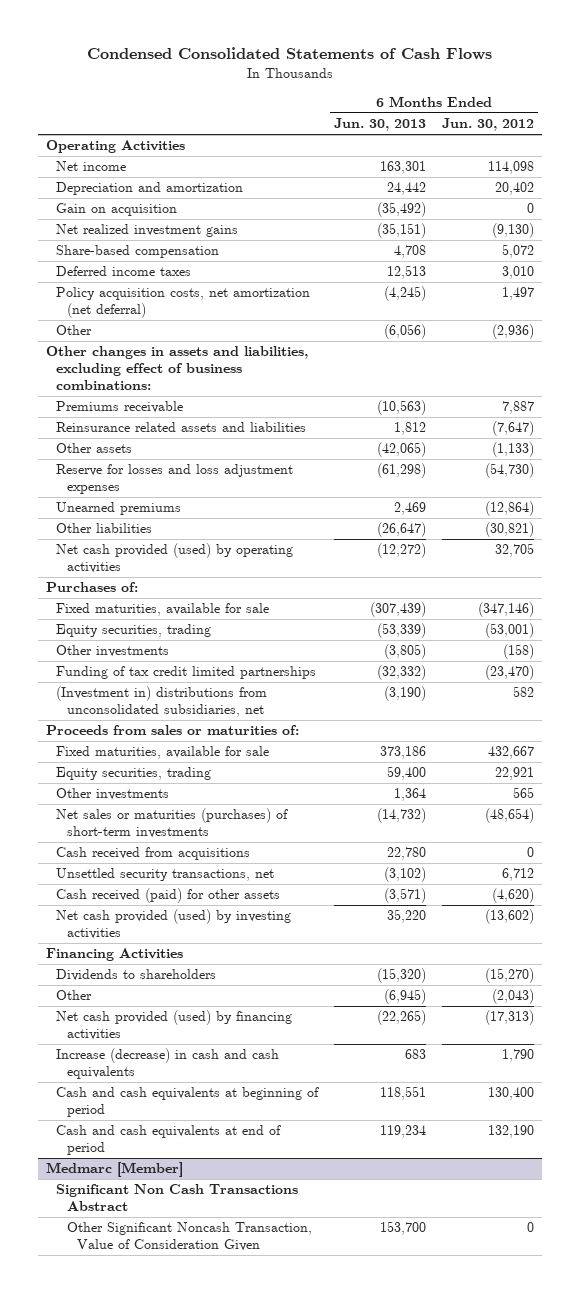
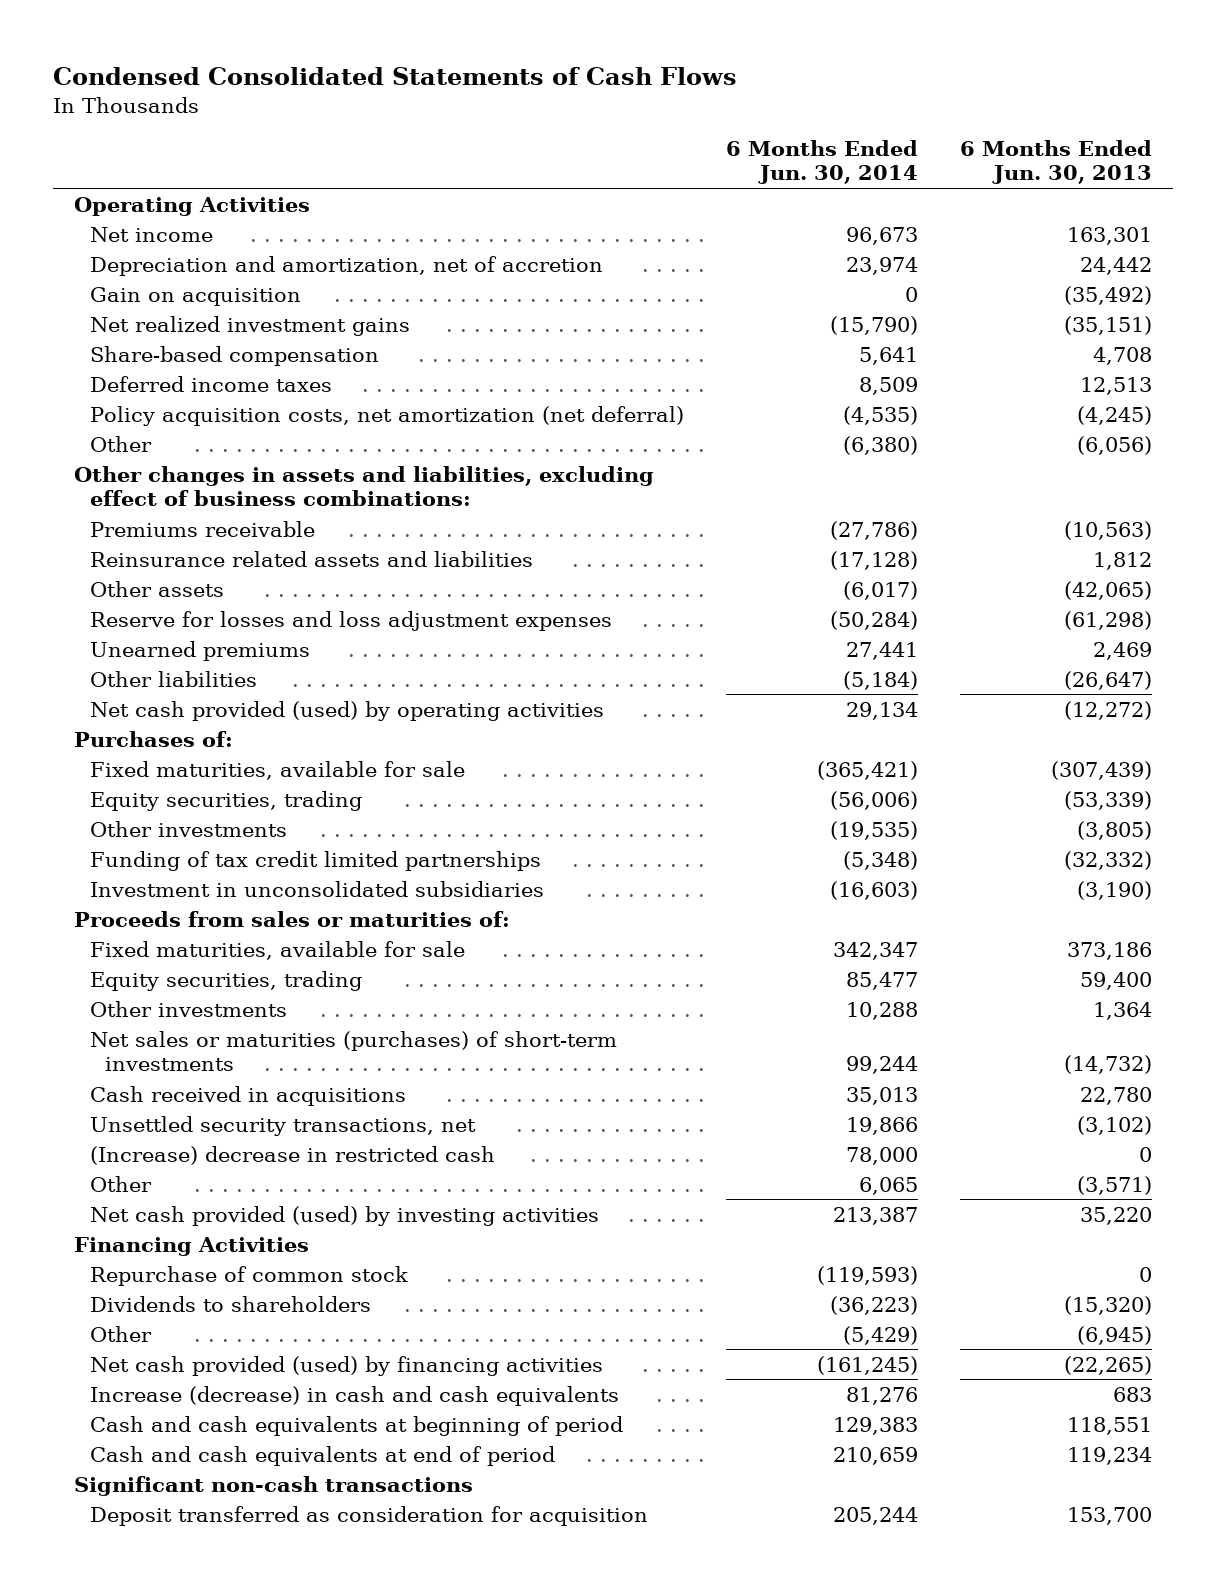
[441,118,534,132] Jun. 30, 2012 -> none
none -> [725,139,918,185] 6 Months Ended Jun. 30, 2014
[56,182,244,196] Depreciation and amortization -> [89,255,603,276] Depreciation and amortization, net of accretion
[56,686,268,718] (Investment in) distributions from unconsolidated subsidiaries, net -> [89,880,544,897] Investment in unconsolidated subsidiaries
[56,847,251,861] Cash received from acquisitions -> [89,1085,406,1106] Cash received in acquisitions
none -> [89,1145,495,1165] (Increase) decrease in restricted cash
[56,888,281,904] Cash received (paid) for other assets -> [89,1175,152,1192] Other
none -> [89,1265,408,1286] Repurchase of common stock
[45,1162,183,1178] Medmarc [Member] -> none
[56,1184,299,1212] Significant Non Cash Transactions Abstract -> [74,1475,474,1496] Significant non-cash transactions
[66,1222,312,1252] Other Significant Noncash Transaction, Value of Consideration Given -> [89,1505,648,1526] Deposit transferred as consideration for acquisition

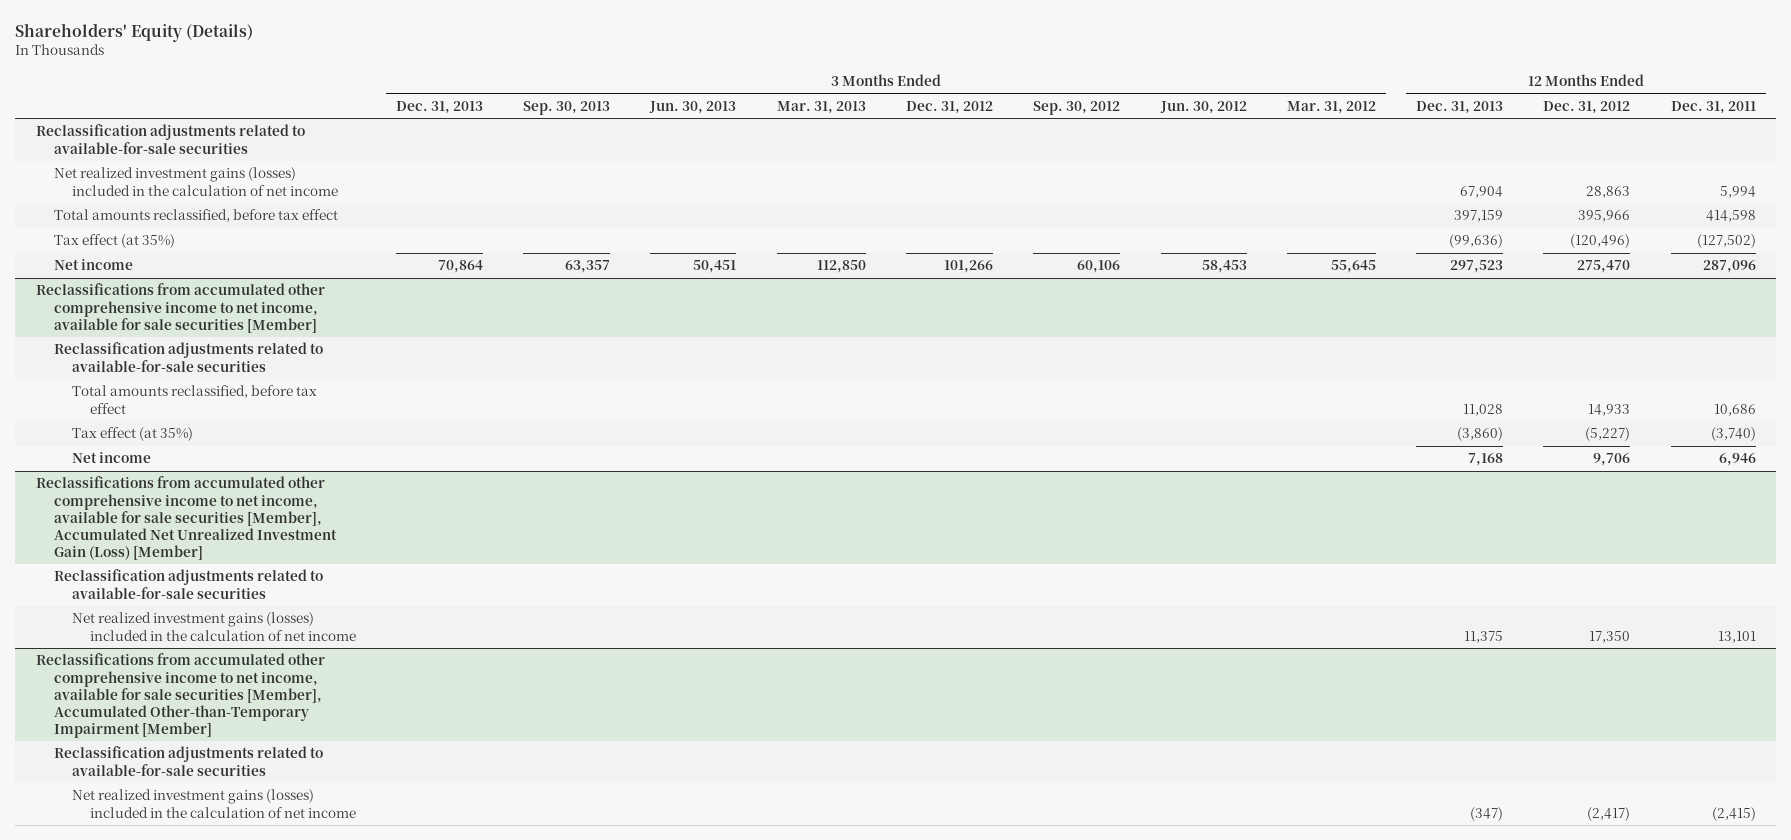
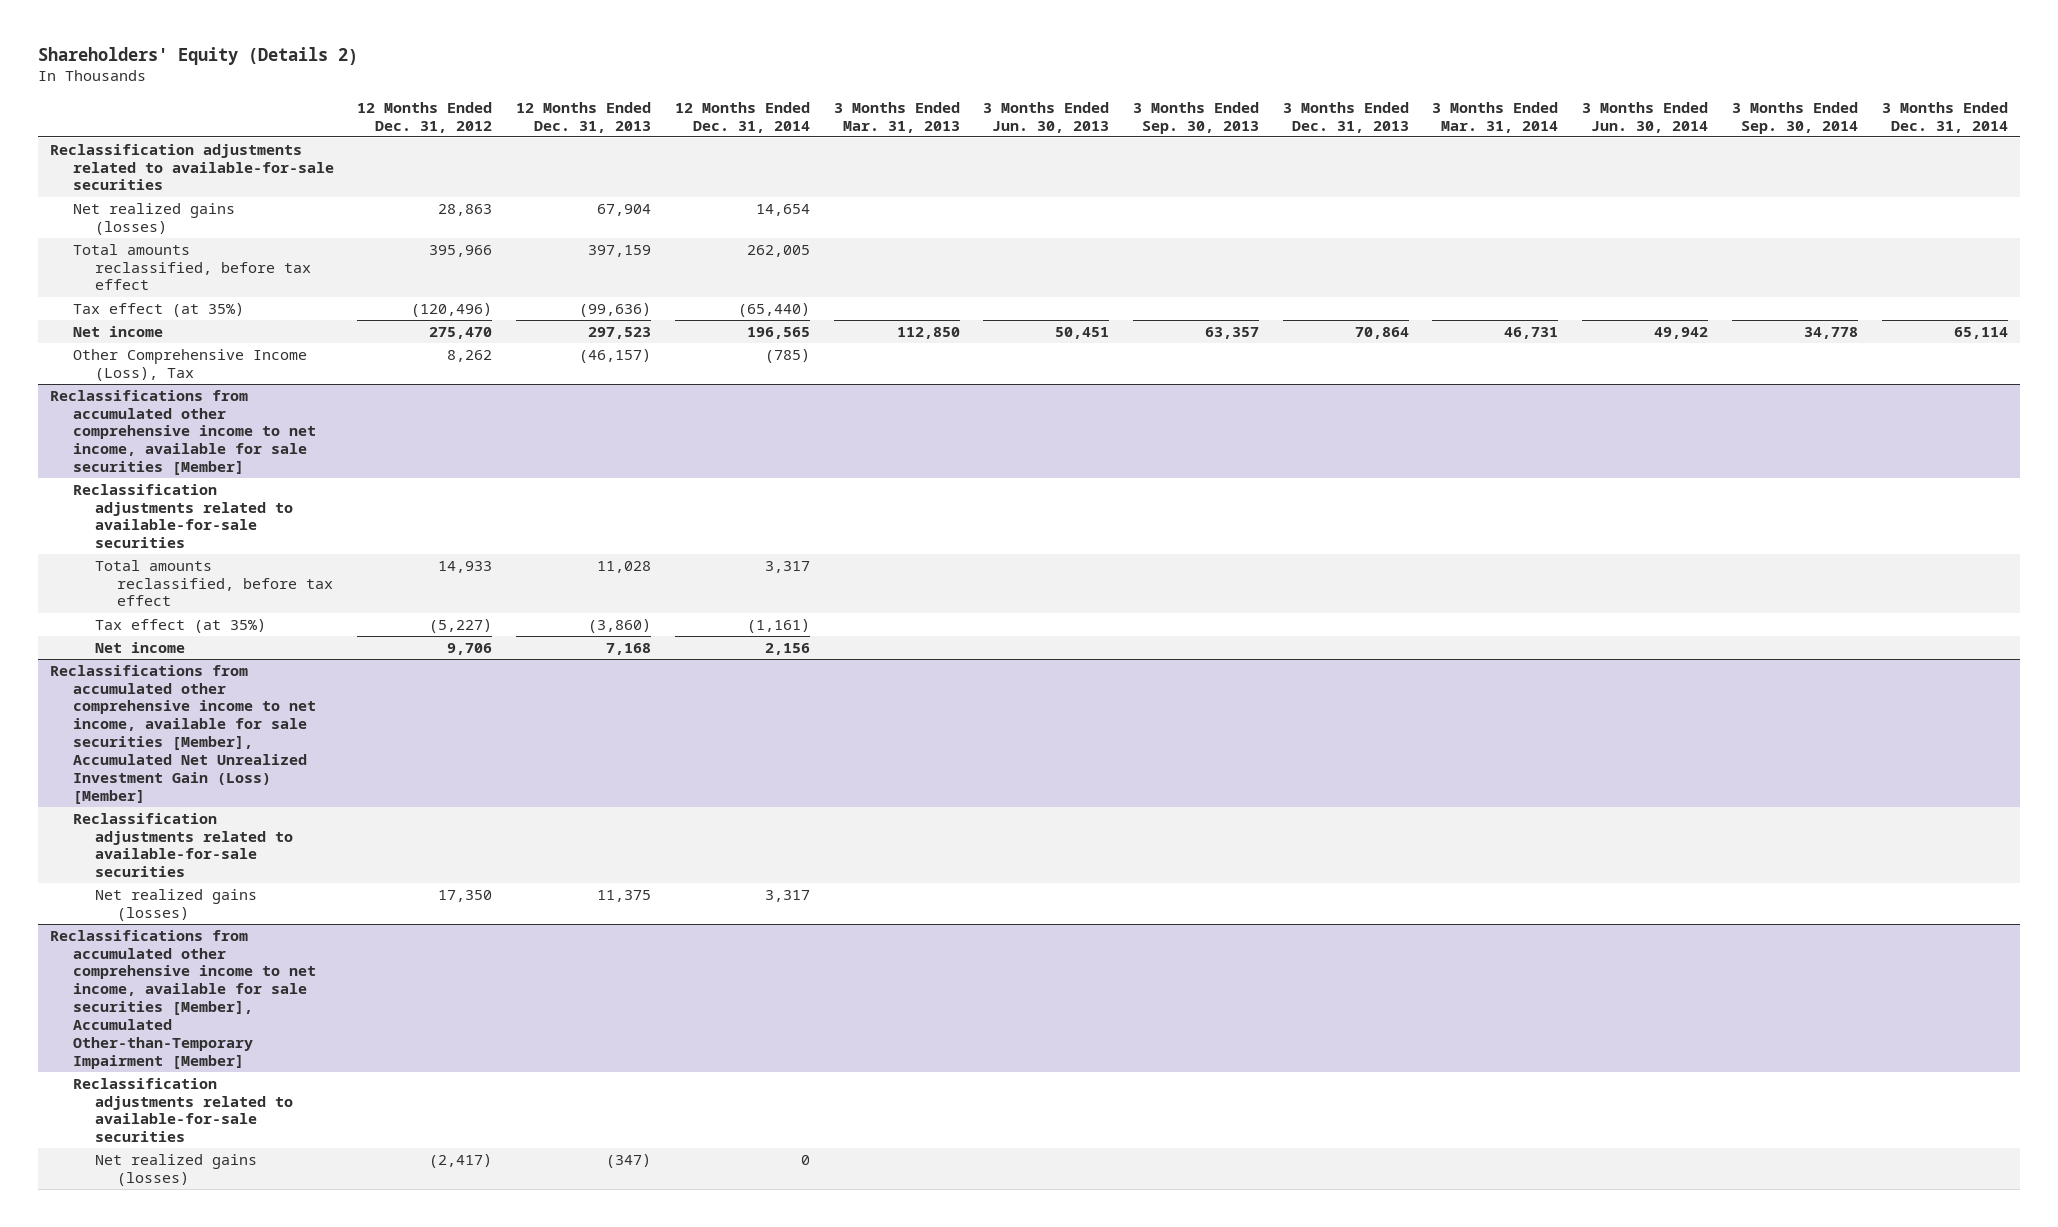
[15,22,254,42] Shareholders' Equity (Details) -> [38,47,359,66] Shareholders' Equity (Details 2)
[905,100,993,114] Dec. 31, 2012 -> none
[1033,100,1121,115] Sep. 30, 2012 -> none
[1159,100,1247,114] Jun. 30, 2012 -> none
[1286,100,1376,114] Mar. 31, 2012 -> none
[1670,100,1756,114] Dec. 31, 2011 -> none
none -> [674,101,810,133] 12 Months Ended Dec. 31, 2014
none -> [1432,101,1559,133] 3 Months Ended Mar. 31, 2014
none -> [1582,101,1709,133] 3 Months Ended Jun. 30, 2014
none -> [1731,101,1858,134] 3 Months Ended Sep. 30, 2014
none -> [1881,101,2008,133] 3 Months Ended Dec. 31, 2014
[53,167,338,196] Net realized investment gains (losses) included in the calculation of net income -> [72,202,235,235] Net realized gains (losses)
none -> [72,348,307,381] Other Comprehensive Income (Loss), Tax
[71,612,356,641] Net realized investment gains (losses) included in the calculation of net income -> [94,888,257,921] Net realized gains (losses)
[71,789,356,818] Net realized investment gains (losses) included in the calculation of net income -> [94,1153,257,1186] Net realized gains (losses)

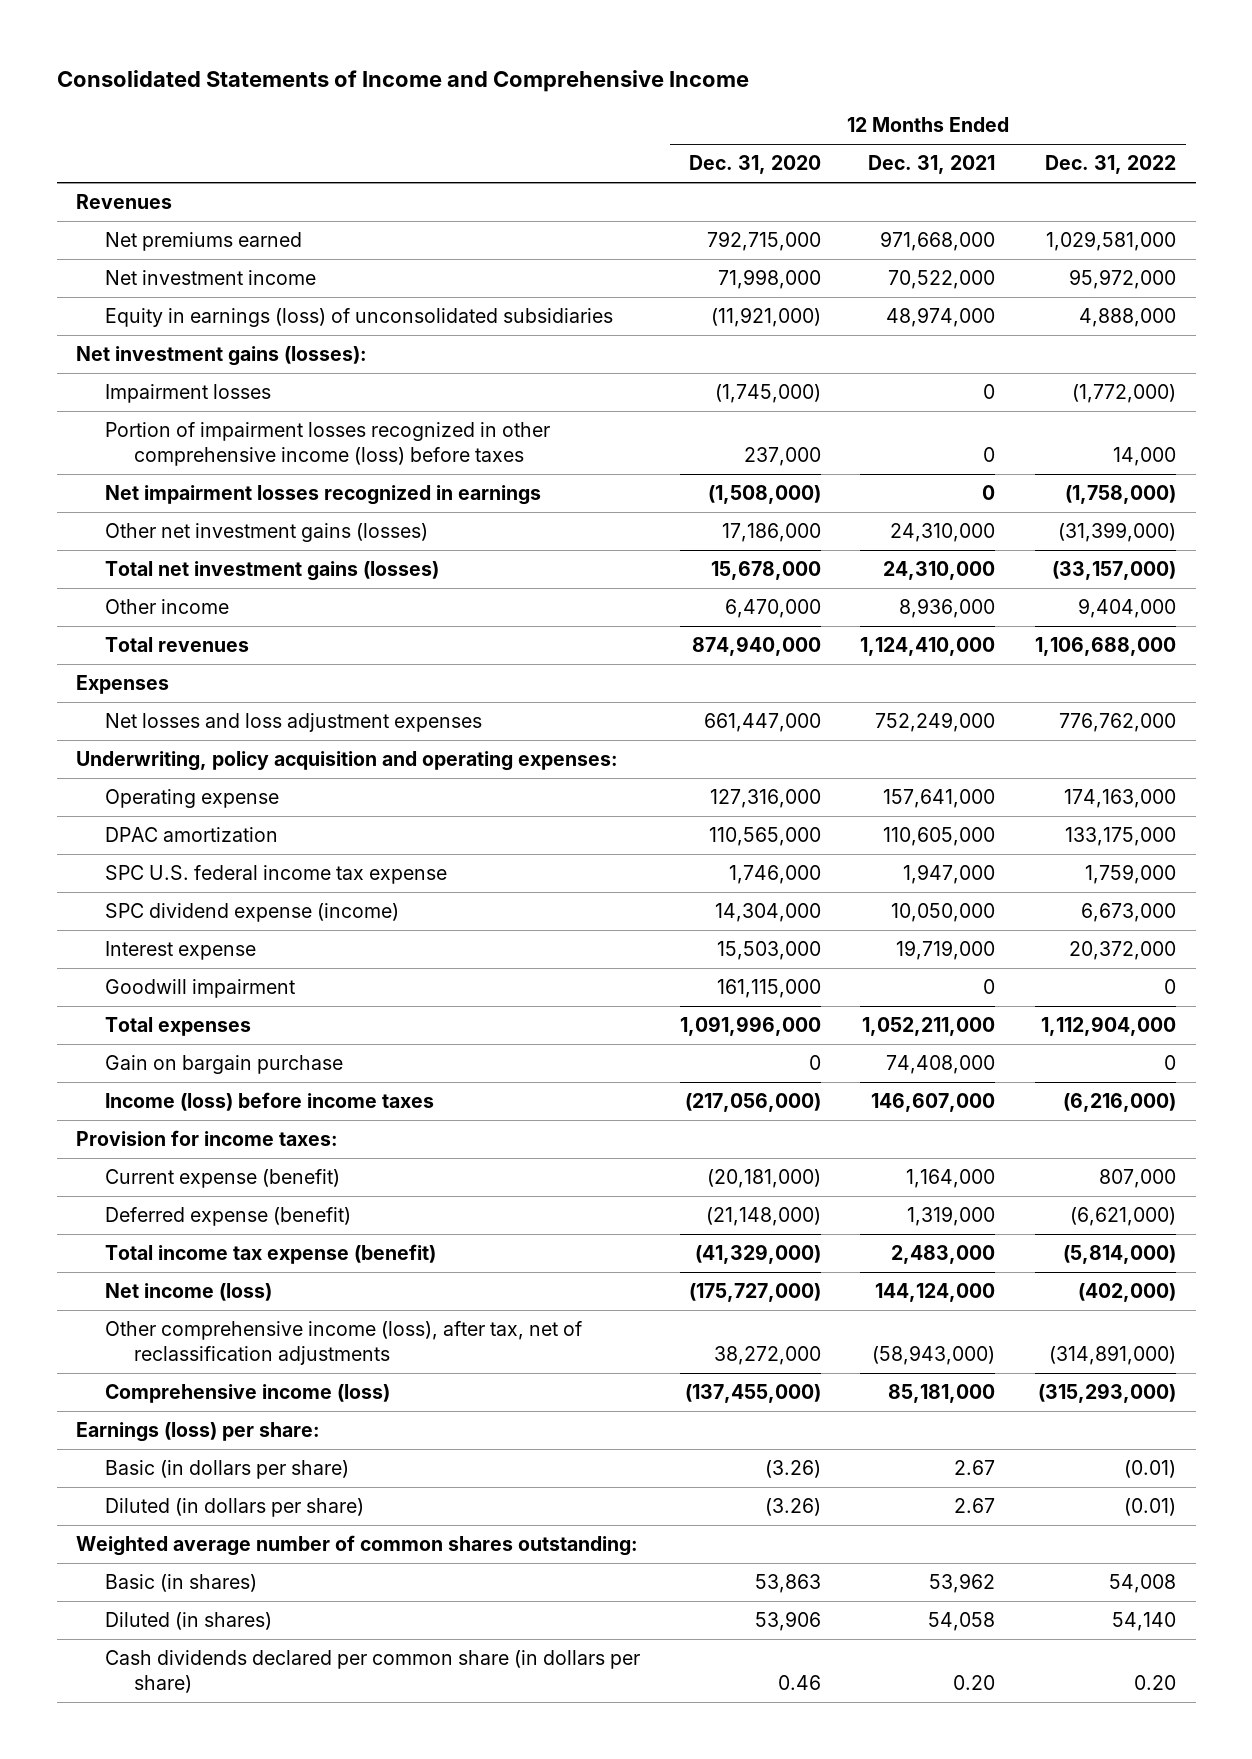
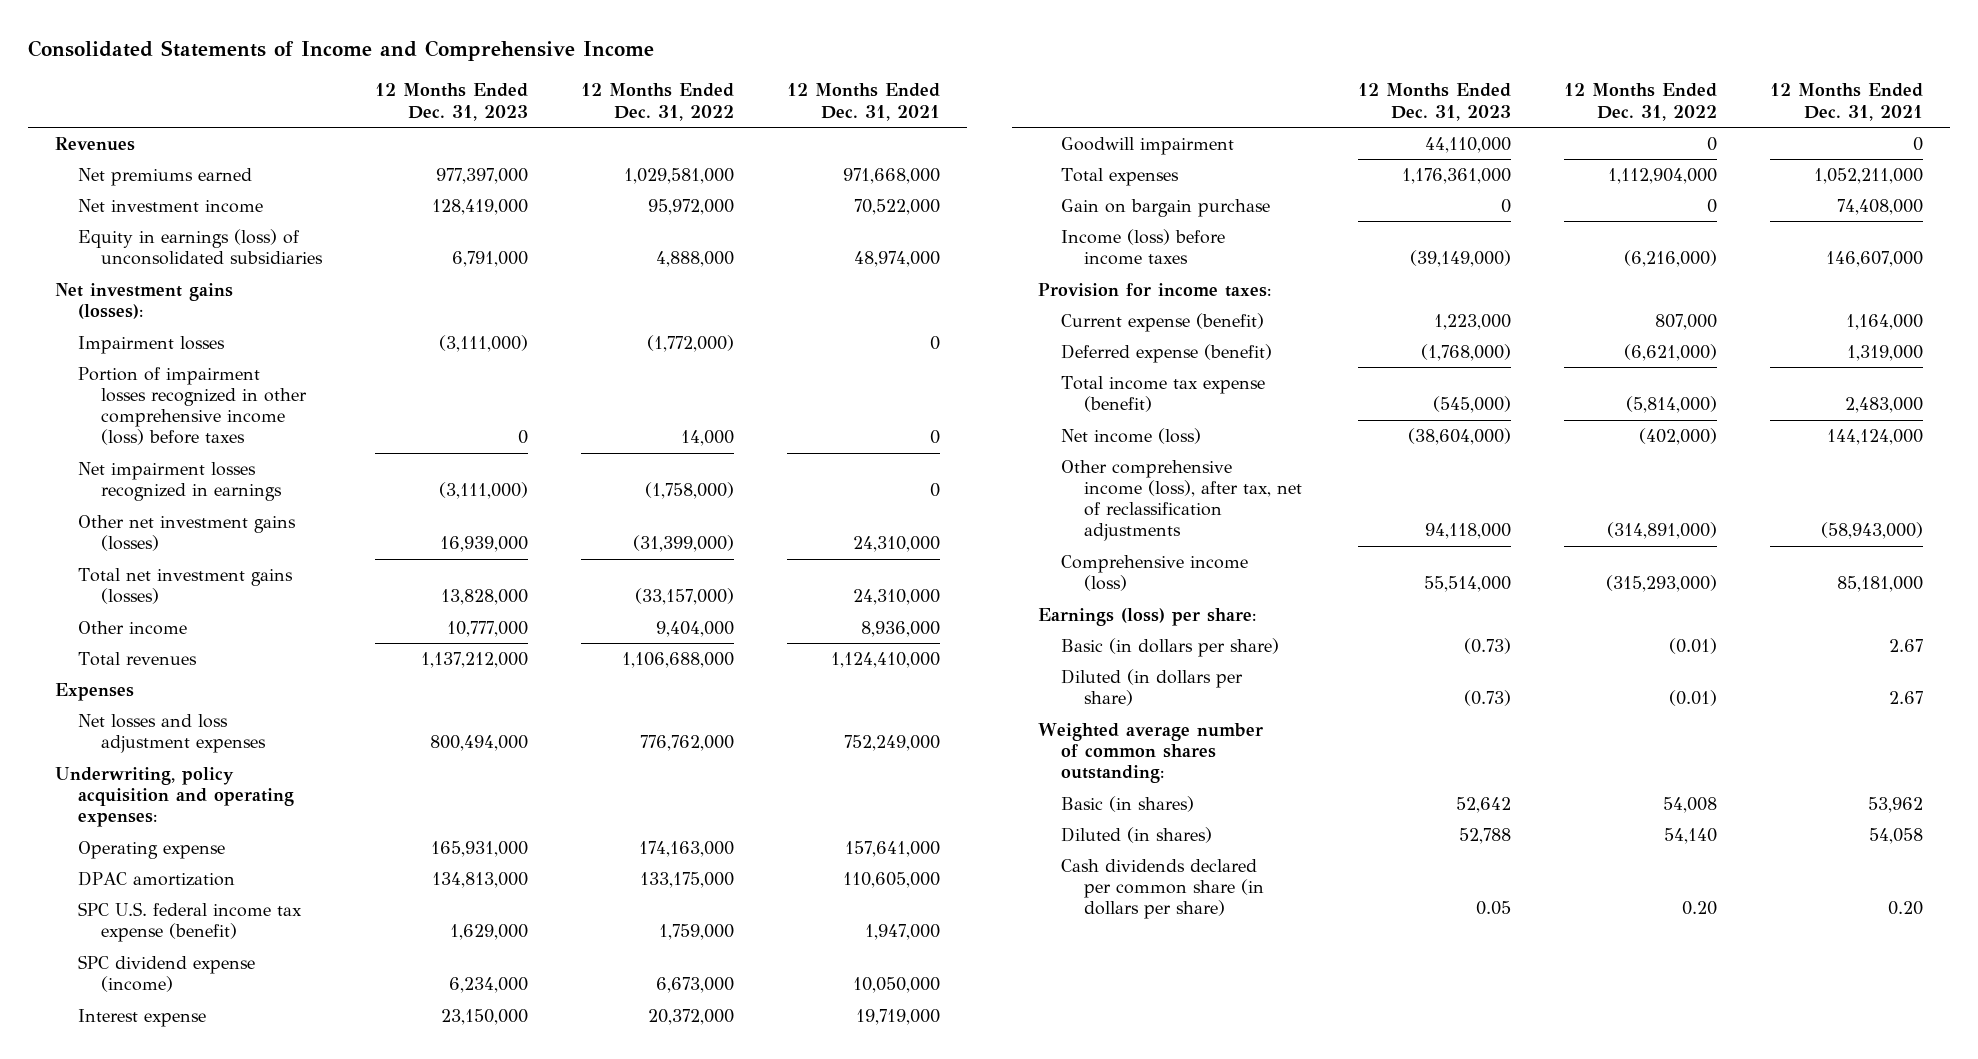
[688,155,821,175] Dec. 31, 2020 -> none
none -> [374,83,528,121] 12 Months Ended Dec. 31, 2023
[105,865,448,885] SPC U.S. federal income tax expense -> [77,901,302,943] SPC U.S. federal income tax expense (benefit)

